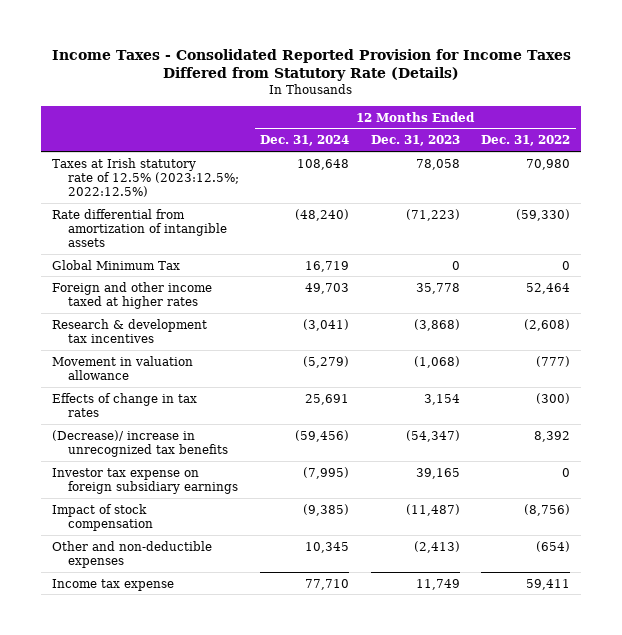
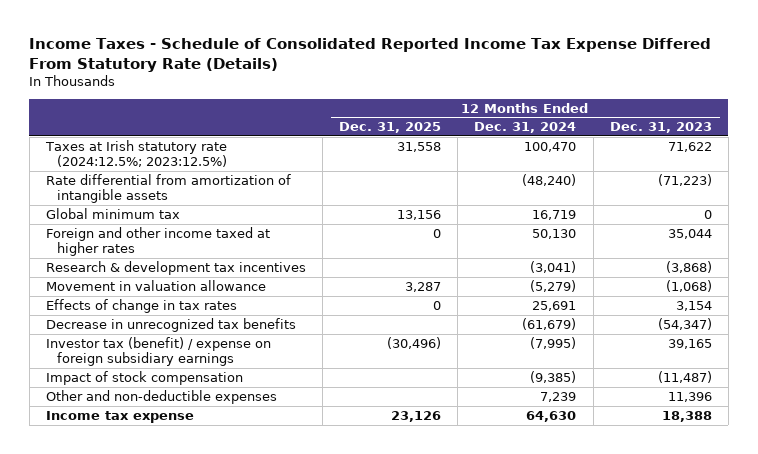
[52,48,572,82] Income Taxes - Consolidated Reported Provision for Income Taxes Differed from Statutory Rate (Details) -> [29,38,712,72] Income Taxes - Schedule of Consolidated Reported Income Tax Expense Differed From Statutory Rate (Details)
[481,135,571,147] Dec. 31, 2022 -> none
none -> [339,122,442,134] Dec. 31, 2025
[51,157,239,198] Taxes at Irish statutory rate of 12.5% (2023:12.5%; 2022:12.5%) -> [44,139,227,168] Taxes at Irish statutory rate (2024:12.5%; 2023:12.5%)
[297,158,350,170] 108,648 -> [524,141,577,152] 100,470
[415,158,460,170] 78,058 -> [667,141,712,152] 71,622
[51,259,180,270] Global Minimum Tax -> [45,207,180,219] Global minimum tax
[305,282,350,294] 49,703 -> [532,228,577,239] 50,130
[415,282,460,294] 35,778 -> [667,228,712,239] 35,044
[51,429,228,457] (Decrease)/ increase in unrecognized tax benefits -> [45,317,296,332] Decrease in unrecognized tax benefits
[295,429,350,442] (59,456) -> [522,317,577,330] (61,679)
[51,467,238,494] Investor tax expense on foreign subsidiary earnings -> [45,336,271,367] Investor tax (benefit) / expense on foreign subsidiary earnings
[305,541,350,553] 10,345 -> [540,391,577,402] 7,239
[413,540,460,553] (2,413) -> [667,391,712,402] 11,396
[305,578,350,590] 77,710 -> [526,410,577,422] 64,630
[415,578,460,590] 11,749 -> [661,410,712,422] 18,388

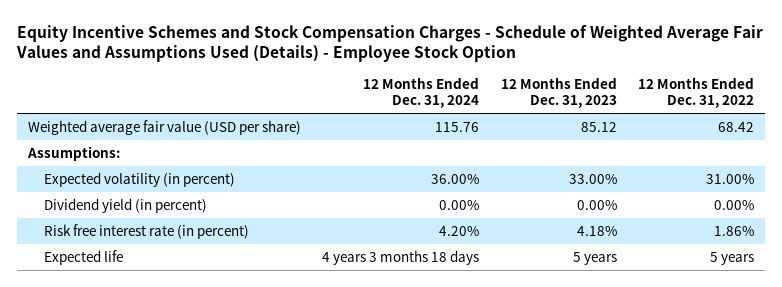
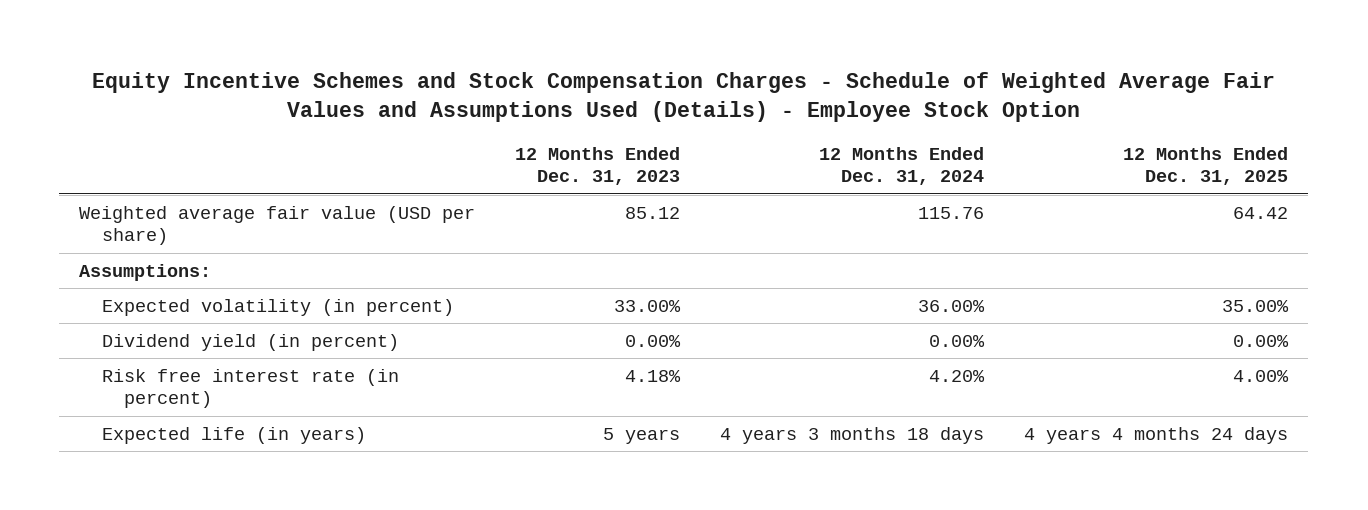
[638,77,755,109] 12 Months Ended Dec. 31, 2022 -> none
none -> [1123,147,1289,186] 12 Months Ended Dec. 31, 2025
[43,249,123,265] Expected life -> [101,426,366,444] Expected life (in years)

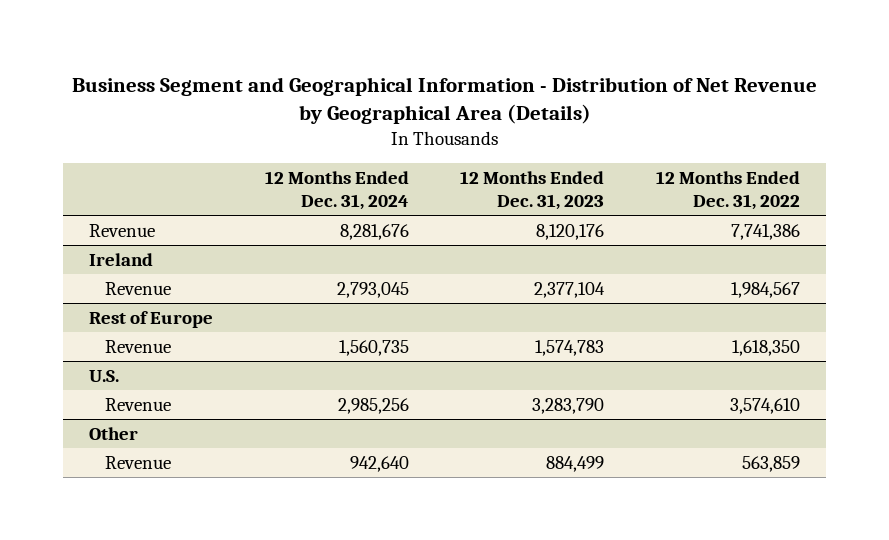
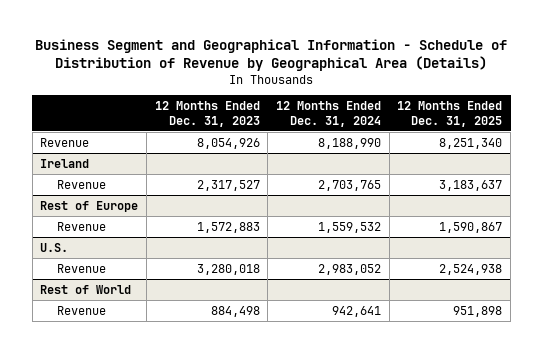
[71,76,817,125] Business Segment and Geographical Information - Distribution of Net Revenue by Geographical Area (Details) -> [35,39,508,72] Business Segment and Geographical Information - Schedule of Distribution of Revenue by Geographical Area (Details)
[655,171,800,211] 12 Months Ended Dec. 31, 2022 -> none
none -> [397,101,503,127] 12 Months Ended Dec. 31, 2025
[339,223,409,240] 8,281,676 -> [318,137,382,149] 8,188,990
[536,223,605,240] 8,120,176 -> [196,137,260,149] 8,054,926
[336,281,409,298] 2,793,045 -> [318,179,382,191] 2,703,765
[534,281,606,298] 2,377,104 -> [196,179,260,191] 2,317,527
[338,339,409,356] 1,560,735 -> [318,221,382,233] 1,559,532
[535,339,605,356] 1,574,783 -> [196,221,260,233] 1,572,883
[89,426,139,440] Other -> none
[337,397,409,414] 2,985,256 -> [318,263,382,275] 2,983,052
[532,397,605,414] 3,283,790 -> [196,263,260,275] 3,280,018
none -> [40,284,132,294] Rest of World
[349,455,409,472] 942,640 -> [332,305,382,317] 942,641
[546,455,605,472] 884,499 -> [210,305,260,317] 884,498

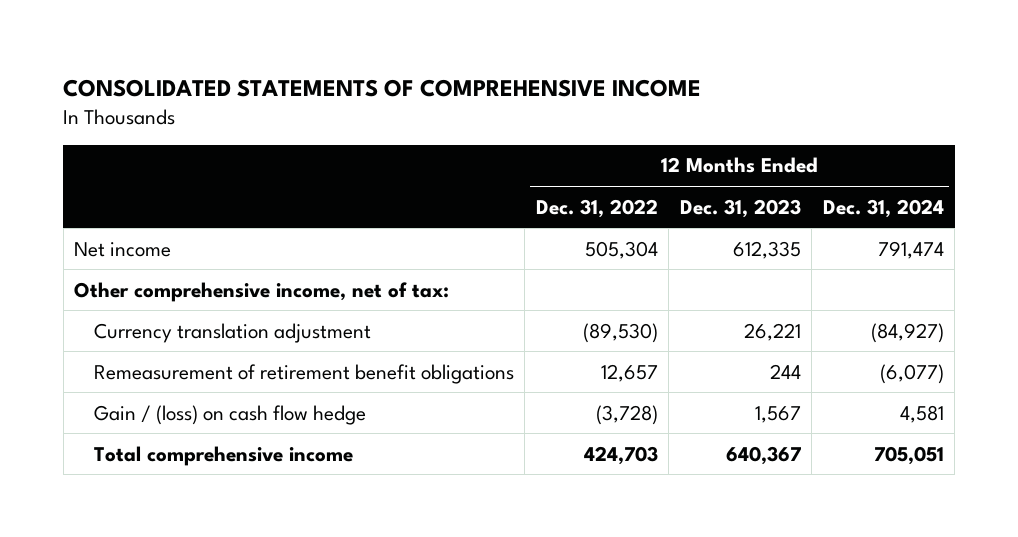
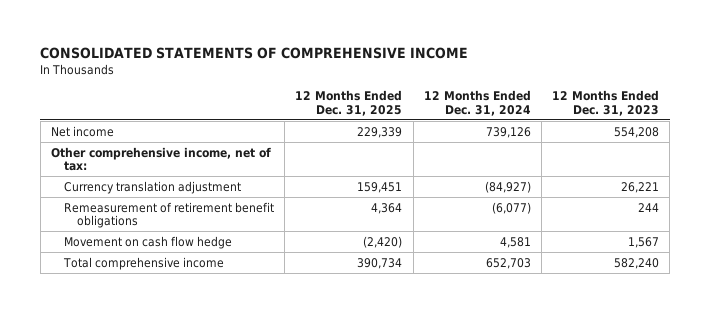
[535,198,658,218] Dec. 31, 2022 -> none
none -> [295,90,403,116] 12 Months Ended Dec. 31, 2025
[732,240,801,259] 612,335 -> [614,126,660,138] 554,208
[877,240,944,259] 791,474 -> [485,126,531,138] 739,126
[93,404,366,425] Gain / (loss) on cash flow hedge -> [63,235,232,249] Movement on cash flow hedge
[725,445,801,465] 640,367 -> [614,257,660,269] 582,240
[873,445,944,465] 705,051 -> [485,257,531,269] 652,703

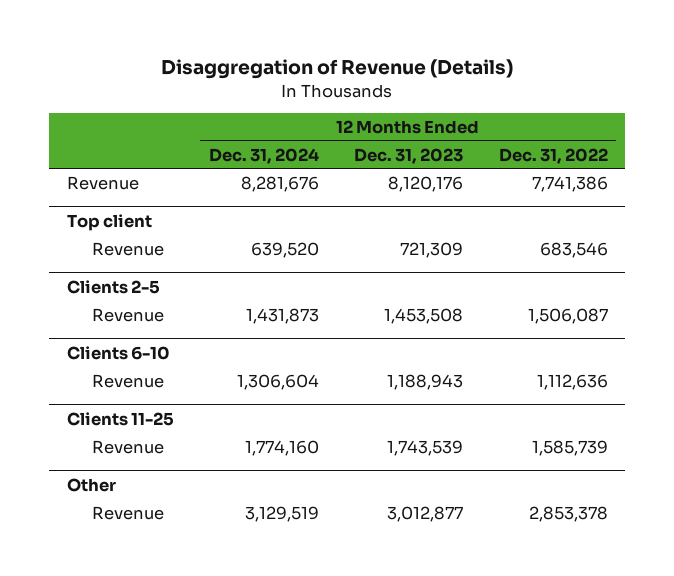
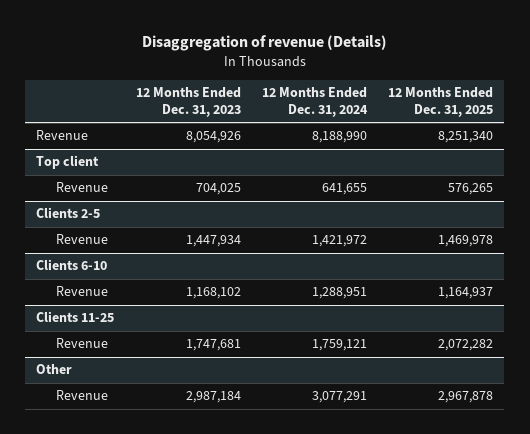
[161,59,514,80] Disaggregation of Revenue (Details) -> [141,35,387,52] Disaggregation of revenue (Details)
[498,147,608,164] Dec. 31, 2022 -> none
none -> [388,87,494,118] 12 Months Ended Dec. 31, 2025
[240,175,319,192] 8,281,676 -> [311,131,367,144] 8,188,990
[388,175,464,192] 8,120,176 -> [185,131,241,144] 8,054,926
[250,241,319,258] 639,520 -> [321,183,367,196] 641,655
[400,241,464,258] 721,309 -> [195,183,241,196] 704,025
[245,307,319,324] 1,431,873 -> [311,235,367,248] 1,421,972
[384,307,464,324] 1,453,508 -> [185,235,241,248] 1,447,934
[236,373,319,390] 1,306,604 -> [311,287,367,300] 1,288,951
[387,373,464,390] 1,188,943 -> [185,287,241,300] 1,168,102
[244,439,319,456] 1,774,160 -> [311,339,367,352] 1,759,121
[387,439,464,456] 1,743,539 -> [185,339,241,352] 1,747,681
[244,505,319,522] 3,129,519 -> [311,391,367,404] 3,077,291
[387,505,464,522] 3,012,877 -> [185,391,241,404] 2,987,184

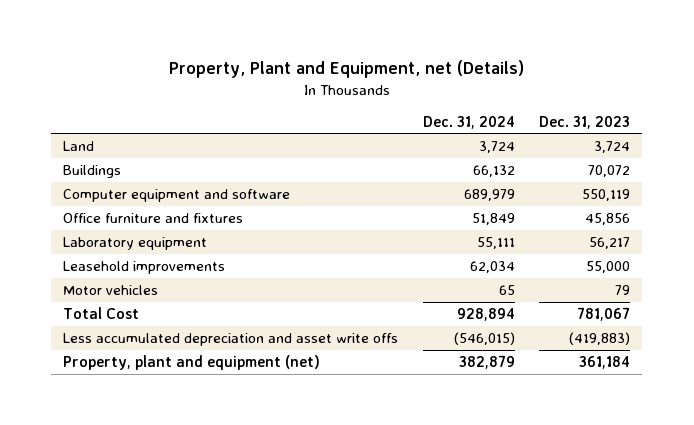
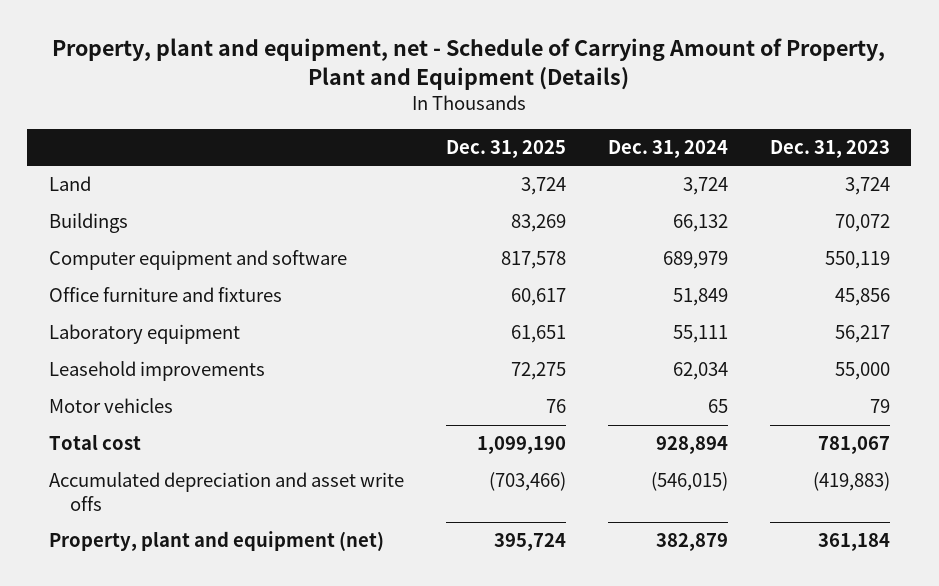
[168,60,524,79] Property, Plant and Equipment, net (Details) -> [52,38,886,91] Property, plant and equipment, net - Schedule of Carrying Amount of Property, Plant and Equipment (Details)
none -> [445,139,566,158] Dec. 31, 2025
[63,306,140,319] Total Cost -> [48,434,141,451] Total cost
[63,332,399,346] Less accumulated depreciation and asset write offs -> [48,472,404,511] Accumulated depreciation and asset write offs

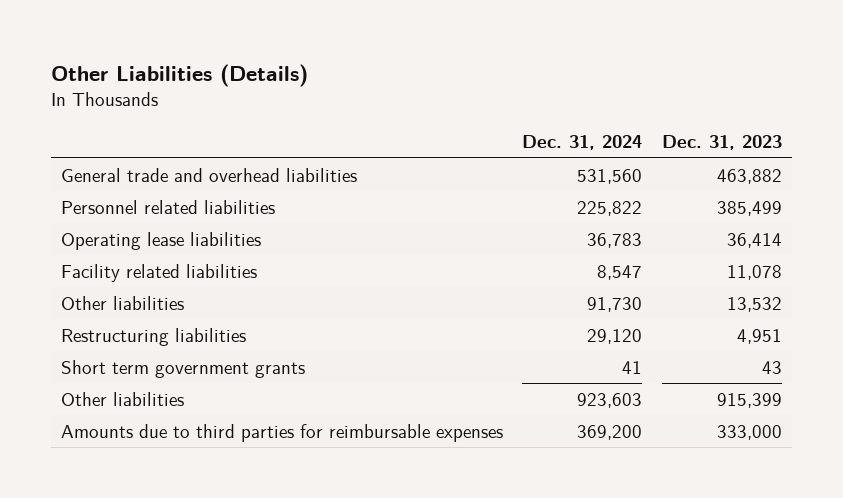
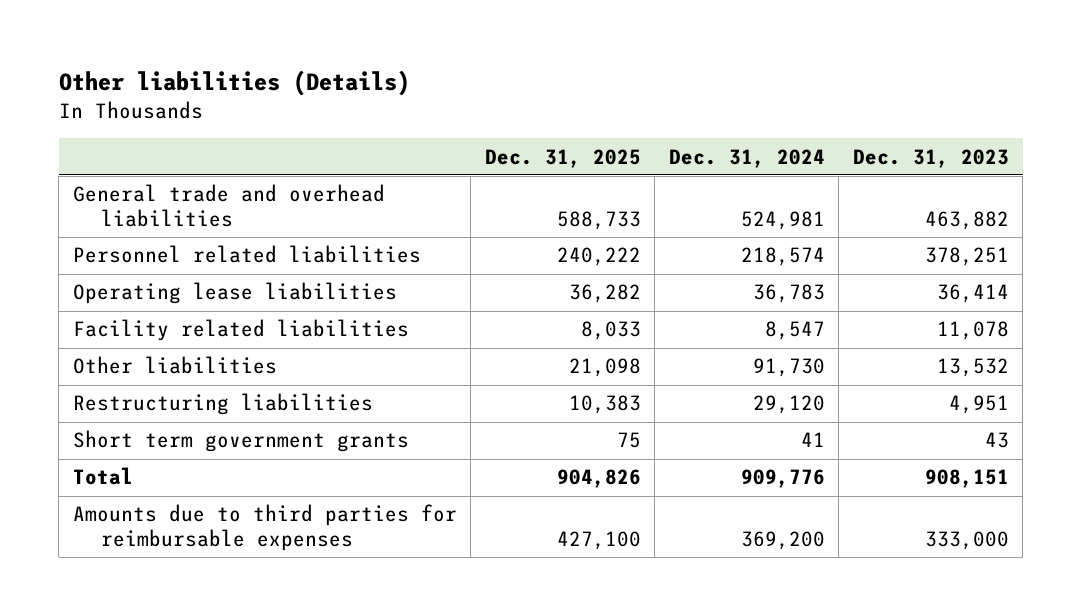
[51,63,309,87] Other Liabilities (Details) -> [58,70,410,97] Other liabilities (Details)
none -> [484,148,641,168] Dec. 31, 2025
[577,168,643,184] 531,560 -> [740,211,825,231] 524,981
[577,200,643,216] 225,822 -> [740,247,825,267] 218,574
[716,200,782,216] 385,499 -> [924,247,1009,267] 378,251
[60,391,184,406] Other liabilities -> none
none -> [72,467,133,486] Total

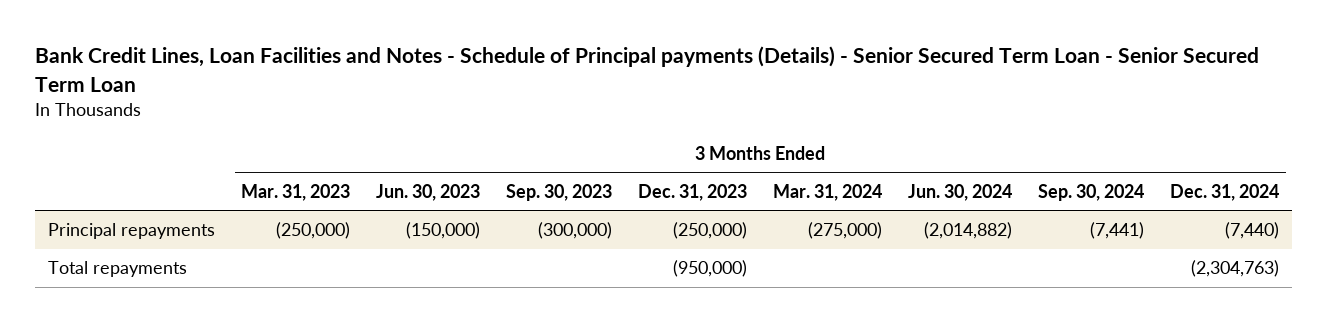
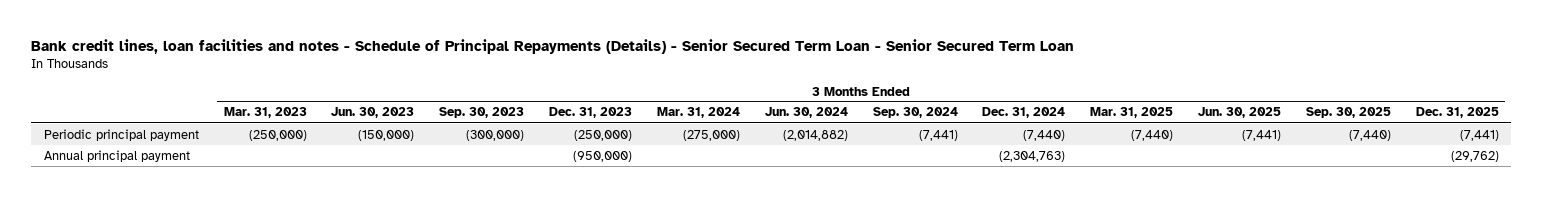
[35,46,1260,92] Bank Credit Lines, Loan Facilities and Notes - Schedule of Principal payments (Details) - Senior Secured Term Loan - Senior Secured Term Loan -> [31,38,1075,54] Bank credit lines, loan facilities and notes - Schedule of Principal Repayments (Details) - Senior Secured Term Loan - Senior Secured Term Loan
none -> [1090,107,1174,119] Mar. 31, 2025
none -> [1198,107,1282,119] Jun. 30, 2025
none -> [1305,107,1391,119] Sep. 30, 2025
none -> [1415,107,1499,119] Dec. 31, 2025
[48,223,216,240] Principal repayments -> [43,128,199,141] Periodic principal payment
[48,261,188,278] Total repayments -> [43,149,190,162] Annual principal payment

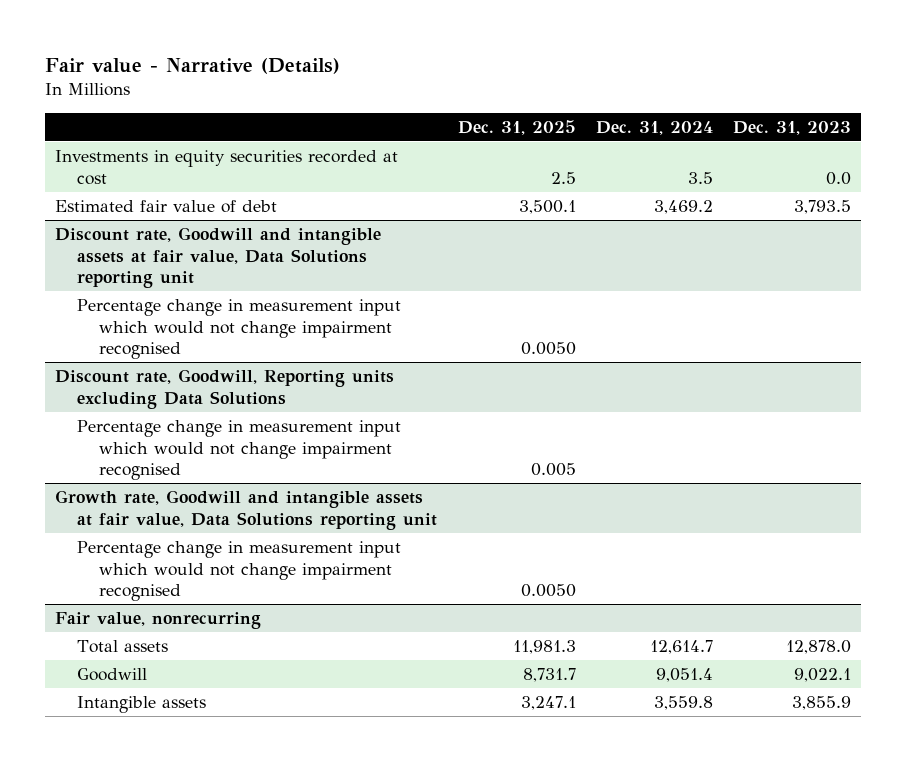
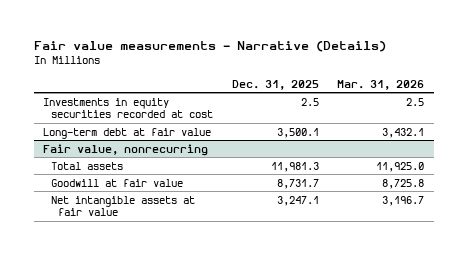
[45,57,341,74] Fair value - Narrative (Details) -> [33,41,386,53] Fair value measurements - Narrative (Details)
[595,120,713,135] Dec. 31, 2024 -> none
[733,120,852,135] Dec. 31, 2023 -> none
none -> [337,79,425,90] Mar. 31, 2026
[55,226,382,289] Discount rate, Goodwill and intangible assets at fair value, Data Solutions reporting unit -> none
[77,298,402,360] Percentage change in measurement input which would not change impairment recognised -> none
[55,368,395,409] Discount rate, Goodwill, Reporting units excluding Data Solutions -> none
[77,419,402,481] Percentage change in measurement input which would not change impairment recognised -> none
[55,489,438,530] Growth rate, Goodwill and intangible assets at fair value, Data Solutions reporting unit -> none
[77,540,402,602] Percentage change in measurement input which would not change impairment recognised -> none
[55,199,278,213] Estimated fair value of debt -> [43,127,212,139] Long-term debt at fair value
[77,667,148,681] Goodwill -> [50,178,183,187] Goodwill at fair value
[77,695,207,713] Intangible assets -> [50,195,195,217] Net intangible assets at fair value

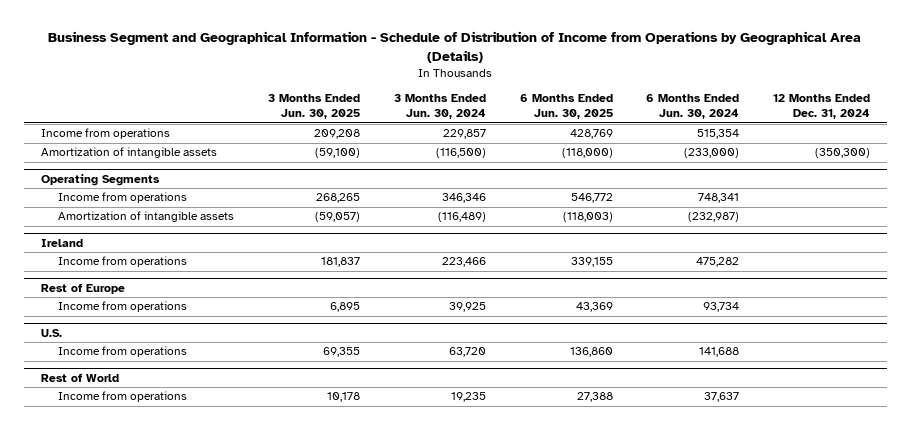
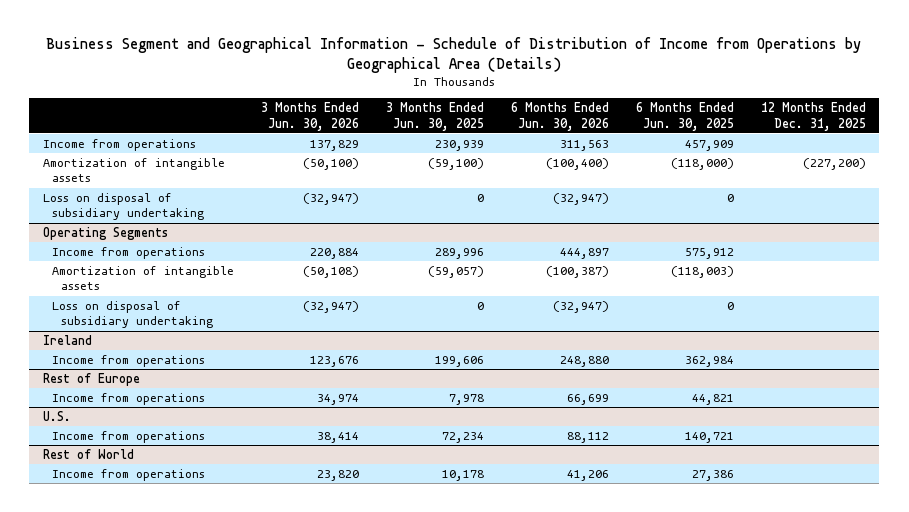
[393,94,486,120] 3 Months Ended Jun. 30, 2024 -> none
[646,94,740,120] 6 Months Ended Jun. 30, 2024 -> none
[773,94,871,120] 12 Months Ended Dec. 31, 2024 -> none
none -> [260,102,359,131] 3 Months Ended Jun. 30, 2026
none -> [510,102,609,131] 6 Months Ended Jun. 30, 2026
none -> [760,102,866,131] 12 Months Ended Dec. 31, 2025
[313,129,360,140] 209,208 -> [434,140,484,152] 230,939
[569,129,613,140] 428,769 -> [684,140,734,152] 457,909
none -> [42,193,204,221] Loss on disposal of subsidiary undertaking
[315,193,360,204] 268,265 -> [434,248,484,260] 289,996
[570,193,613,204] 546,772 -> [684,248,734,260] 575,912
none -> [51,301,213,329] Loss on disposal of subsidiary undertaking
[320,257,360,268] 181,837 -> [434,356,484,368] 199,606
[570,257,613,268] 339,155 -> [684,356,734,368] 362,984
[329,302,360,313] 6,895 -> [448,394,484,406] 7,978
[575,302,613,313] 43,369 -> [691,394,734,406] 44,821
[322,347,360,358] 69,355 -> [441,432,484,444] 72,234
[569,347,613,358] 136,860 -> [684,432,734,444] 140,721
[576,392,613,403] 27,388 -> [691,470,734,482] 27,386

